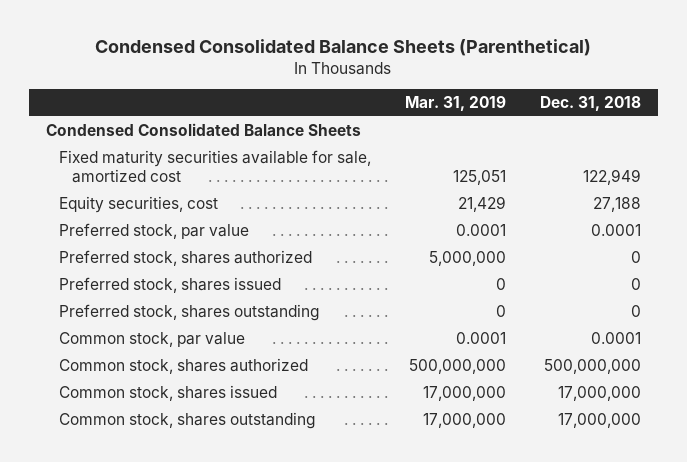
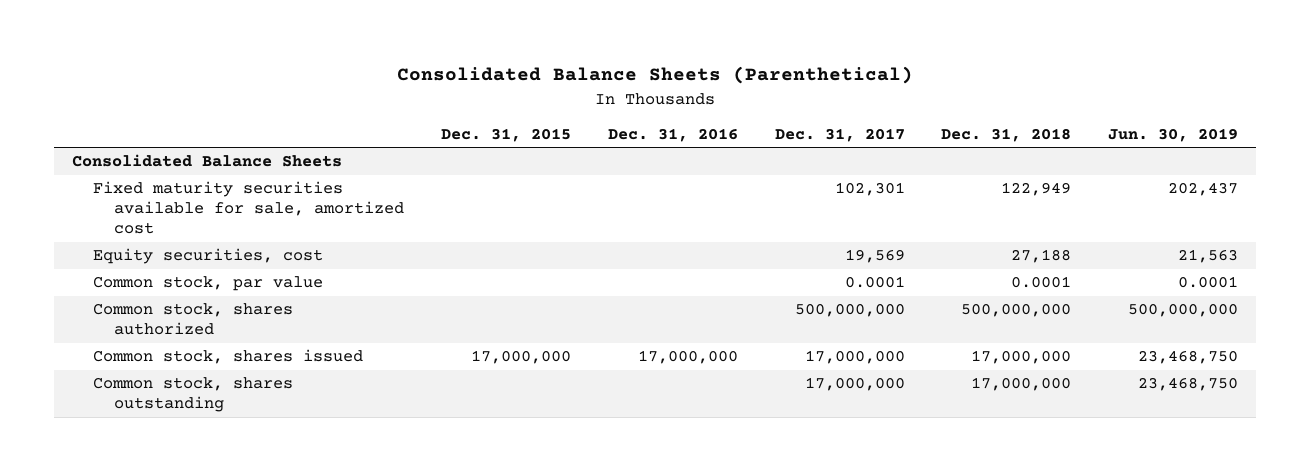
[95,38,592,56] Condensed Consolidated Balance Sheets (Parenthetical) -> [397,66,914,85] Consolidated Balance Sheets (Parenthetical)
[404,95,506,111] Mar. 31, 2019 -> none
none -> [441,127,572,142] Dec. 31, 2015
none -> [607,127,738,142] Dec. 31, 2016
none -> [774,127,905,142] Dec. 31, 2017
none -> [1107,127,1238,142] Jun. 30, 2019
[45,122,361,136] Condensed Consolidated Balance Sheets -> [72,154,343,168] Consolidated Balance Sheets
[58,222,249,239] Preferred stock, par value -> none
[58,249,312,266] Preferred stock, shares authorized -> none
[58,276,281,293] Preferred stock, shares issued -> none
[58,303,320,321] Preferred stock, shares outstanding -> none

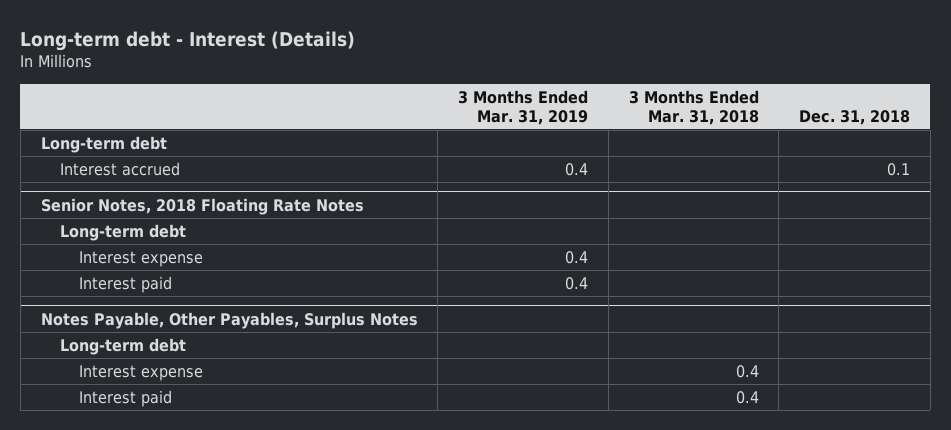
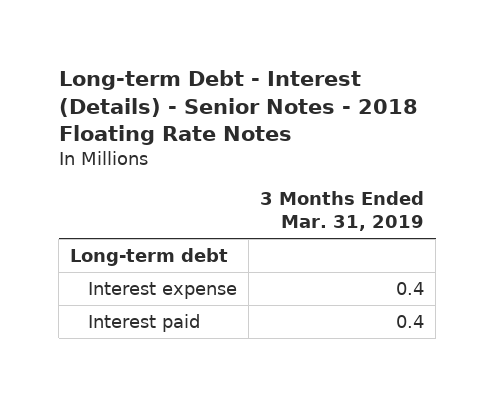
[20,30,356,51] Long-term debt - Interest (Details) -> [58,70,418,145] Long-term Debt - Interest (Details) - Senior Notes - 2018 Floating Rate Notes
[628,89,759,125] 3 Months Ended Mar. 31, 2018 -> none
[799,109,911,125] Dec. 31, 2018 -> none
[59,161,180,176] Interest accrued -> none
[40,197,364,215] Senior Notes, 2018 Floating Rate Notes -> none
[59,223,186,241] Long-term debt -> none
[40,311,418,329] Notes Payable, Other Payables, Surplus Notes -> none
[59,337,186,355] Long-term debt -> none
[78,364,203,381] Interest expense -> none
[78,389,172,407] Interest paid -> none

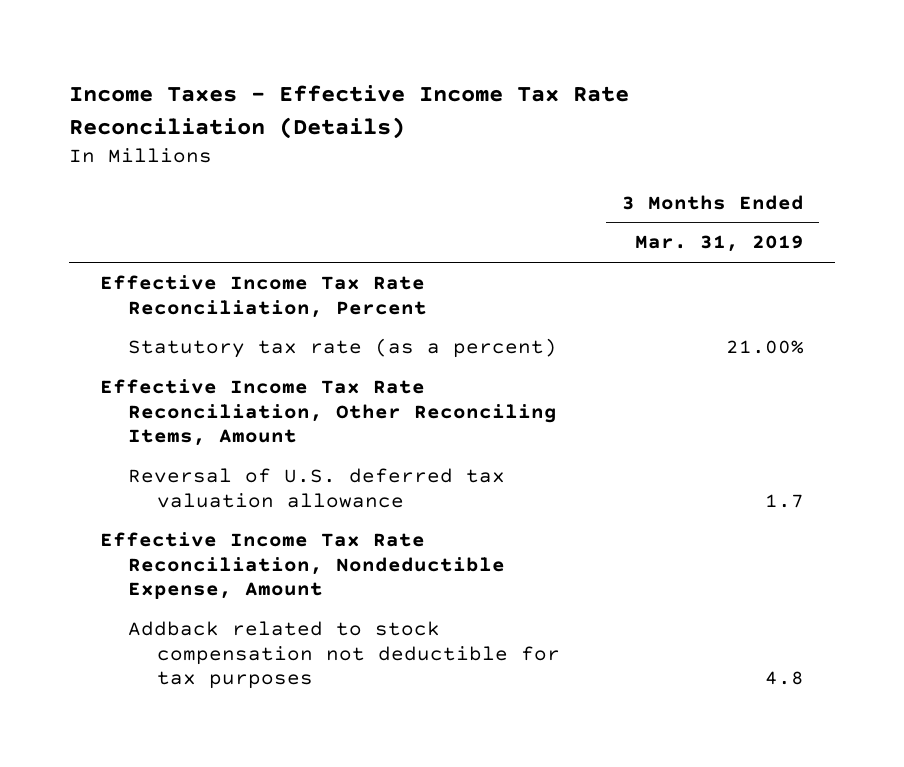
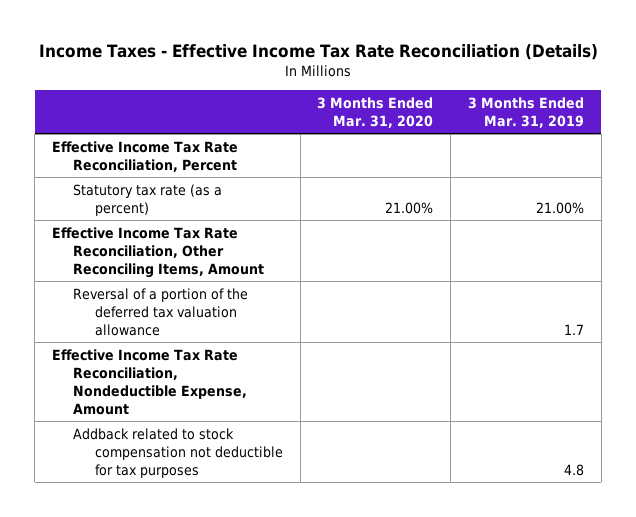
none -> [317,96,434,128] 3 Months Ended Mar. 31, 2020
[128,468,506,508] Reversal of U.S. deferred tax valuation allowance -> [73,287,249,336] Reversal of a portion of the deferred tax valuation allowance

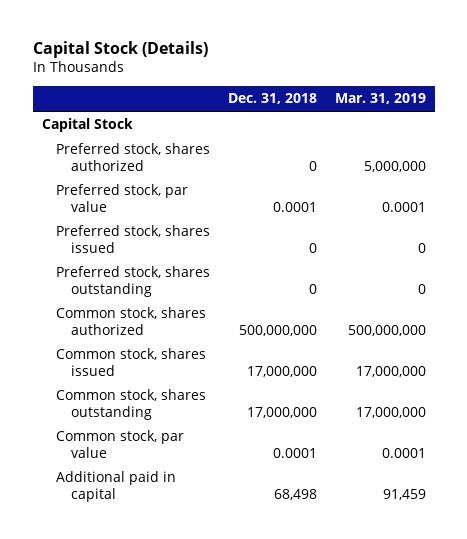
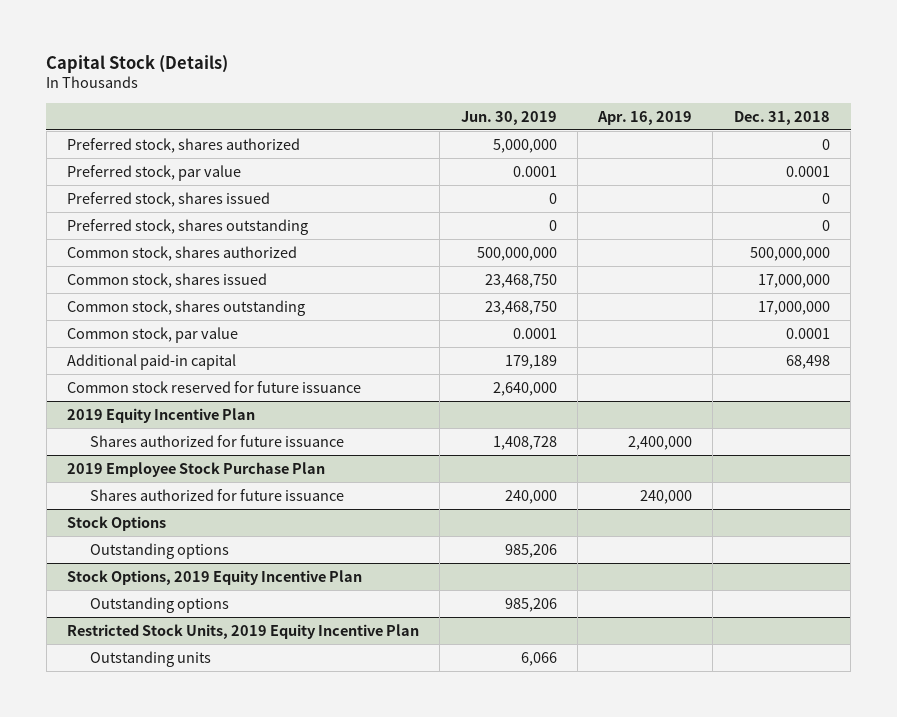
[334,93,426,105] Mar. 31, 2019 -> none
none -> [460,110,557,125] Jun. 30, 2019
none -> [597,110,693,125] Apr. 16, 2019
[41,118,133,133] Capital Stock -> none
[56,471,177,502] Additional paid in capital -> [67,353,237,370] Additional paid-in capital
none -> [67,380,362,393] Common stock reserved for future issuance
none -> [67,407,256,423] 2019 Equity Incentive Plan
none -> [89,434,344,447] Shares authorized for future issuance
none -> [67,461,326,477] 2019 Employee Stock Purchase Plan
none -> [89,488,344,501] Shares authorized for future issuance
none -> [67,515,167,531] Stock Options
none -> [89,542,229,559] Outstanding options
none -> [67,569,363,585] Stock Options, 2019 Equity Incentive Plan
none -> [89,596,229,613] Outstanding options
none -> [67,623,420,639] Restricted Stock Units, 2019 Equity Incentive Plan
none -> [89,650,211,667] Outstanding units

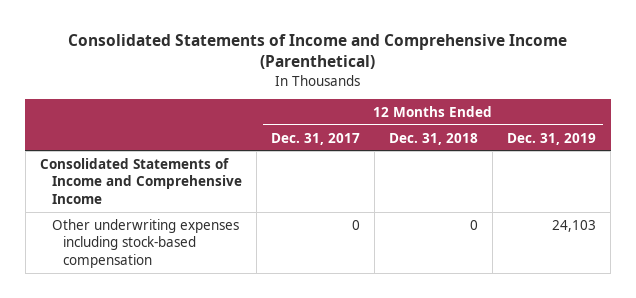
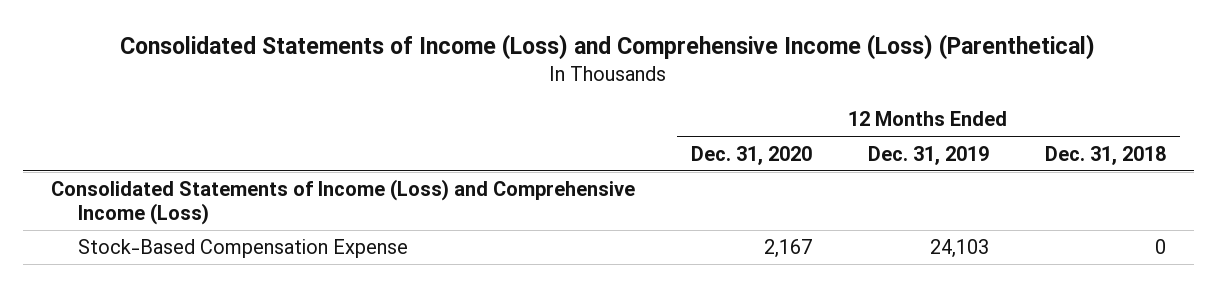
[67,34,567,70] Consolidated Statements of Income and Comprehensive Income (Parenthetical) -> [120,34,1096,61] Consolidated Statements of Income (Loss) and Comprehensive Income (Loss) (Parenthetical)
[270,132,360,145] Dec. 31, 2017 -> none
none -> [690,145,812,165] Dec. 31, 2020
[39,157,242,204] Consolidated Statements of Income and Comprehensive Income -> [50,179,635,225] Consolidated Statements of Income (Loss) and Comprehensive Income (Loss)
[51,218,239,268] Other underwriting expenses including stock-based compensation -> [77,239,408,259] Stock-Based Compensation Expense

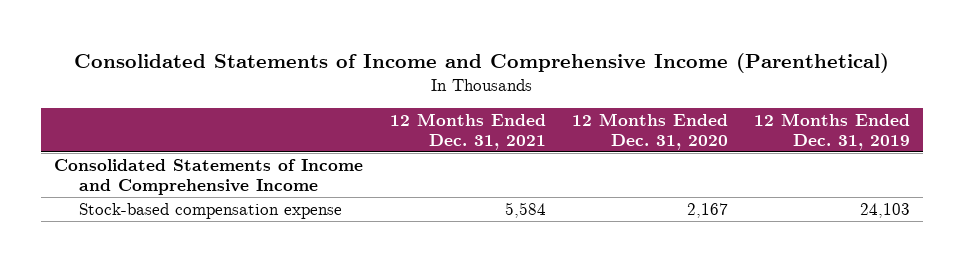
[120,34,1096,61] Consolidated Statements of Income (Loss) and Comprehensive Income (Loss) (Parenthetical) -> [74,52,890,73] Consolidated Statements of Income and Comprehensive Income (Parenthetical)
[1044,145,1166,165] Dec. 31, 2018 -> none
none -> [389,112,546,150] 12 Months Ended Dec. 31, 2021
[50,179,635,225] Consolidated Statements of Income (Loss) and Comprehensive Income (Loss) -> [54,158,364,195] Consolidated Statements of Income and Comprehensive Income
[77,239,408,259] Stock-Based Compensation Expense -> [79,202,343,219] Stock-based compensation expense

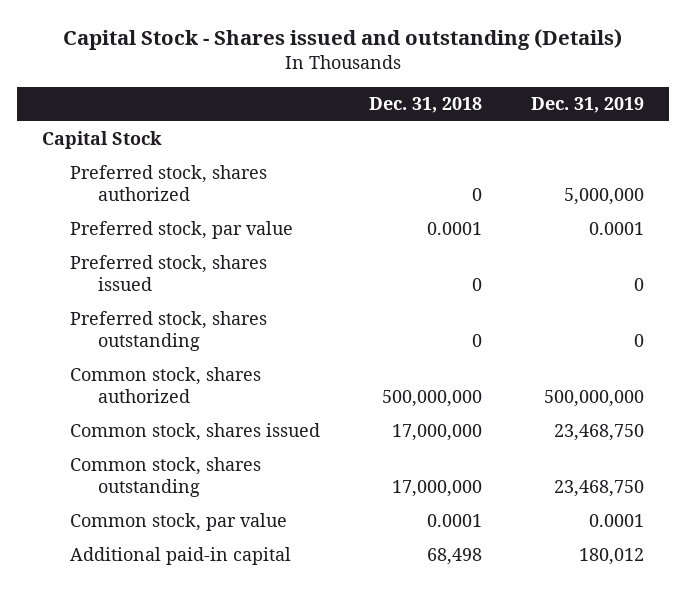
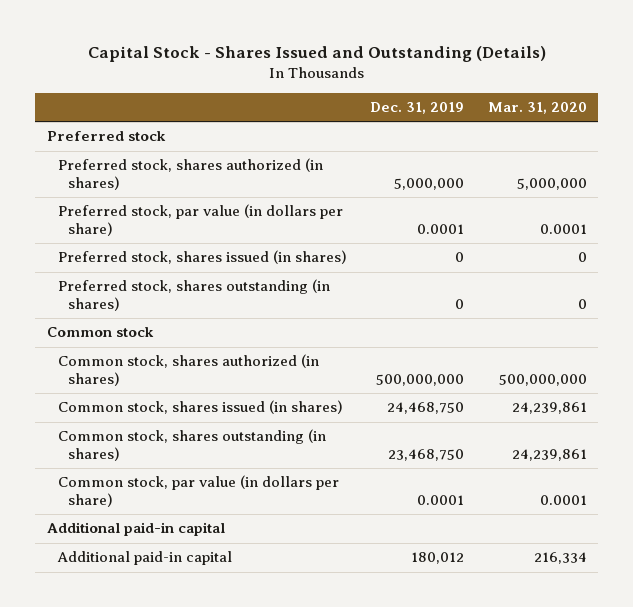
[63,28,623,50] Capital Stock - Shares issued and outstanding (Details) -> [87,45,546,62] Capital Stock - Shares Issued and Outstanding (Details)
[369,96,483,113] Dec. 31, 2018 -> none
none -> [487,102,587,115] Mar. 31, 2020
[41,131,162,150] Capital Stock -> none
none -> [46,131,166,142] Preferred stock
[69,165,267,202] Preferred stock, shares authorized -> [57,158,323,191] Preferred stock, shares authorized (in shares)
[69,221,293,240] Preferred stock, par value -> [57,204,343,237] Preferred stock, par value (in dollars per share)
[69,255,267,292] Preferred stock, shares issued -> [57,250,347,265] Preferred stock, shares issued (in shares)
[69,311,267,352] Preferred stock, shares outstanding -> [57,279,330,312] Preferred stock, shares outstanding (in shares)
none -> [46,327,154,338] Common stock
[69,367,261,404] Common stock, shares authorized -> [57,354,319,387] Common stock, shares authorized (in shares)
[69,423,320,442] Common stock, shares issued -> [57,400,343,415] Common stock, shares issued (in shares)
[554,424,645,442] 23,468,750 -> [387,402,465,415] 24,468,750
[69,457,261,498] Common stock, shares outstanding -> [57,429,326,462] Common stock, shares outstanding (in shares)
[69,513,287,532] Common stock, par value -> [57,475,339,508] Common stock, par value (in dollars per share)
none -> [46,522,225,537] Additional paid-in capital

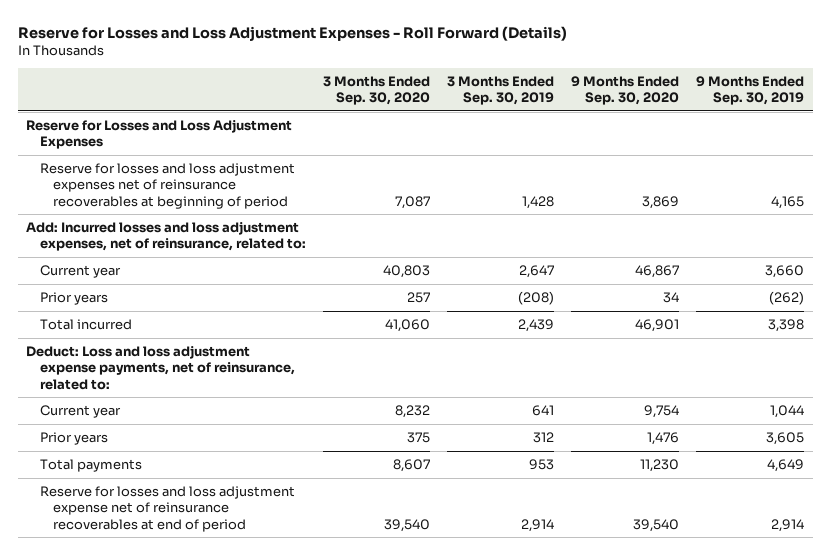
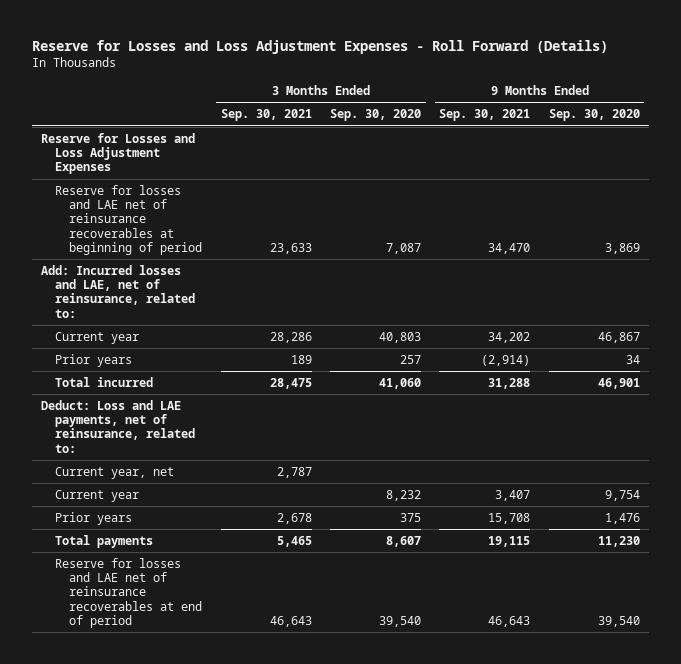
[446,75,554,106] 3 Months Ended Sep. 30, 2019 -> none
[696,75,805,106] 9 Months Ended Sep. 30, 2019 -> none
none -> [220,109,312,122] Sep. 30, 2021
none -> [439,109,531,122] Sep. 30, 2021
[39,162,295,209] Reserve for losses and loss adjustment expenses net of reinsurance recoverables at beginning of period -> [55,185,203,255] Reserve for losses and LAE net of reinsurance recoverables at beginning of period
[26,220,306,252] Add: Incurred losses and loss adjustment expenses, net of reinsurance, related to: -> [40,265,196,318] Add: Incurred losses and LAE, net of reinsurance, related to:
[26,344,295,390] Deduct: Loss and loss adjustment expense payments, net of reinsurance, related to: -> [40,400,196,453] Deduct: Loss and LAE payments, net of reinsurance, related to:
none -> [55,467,175,480] Current year, net
[39,485,295,532] Reserve for losses and loss adjustment expense net of reinsurance recoverables at end of period -> [55,558,203,628] Reserve for losses and LAE net of reinsurance recoverables at end of period

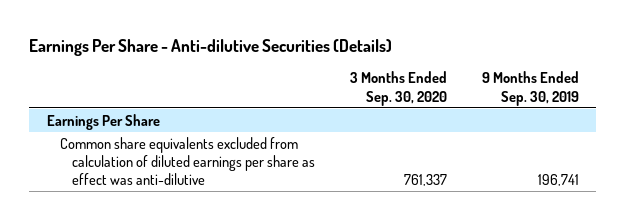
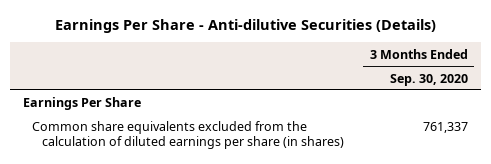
[481,71,579,106] 9 Months Ended Sep. 30, 2019 -> none
[59,136,316,186] Common share equivalents excluded from calculation of diluted earnings per share as effect was anti-dilutive -> [32,121,344,150] Common share equivalents excluded from the calculation of diluted earnings per share (in shares)

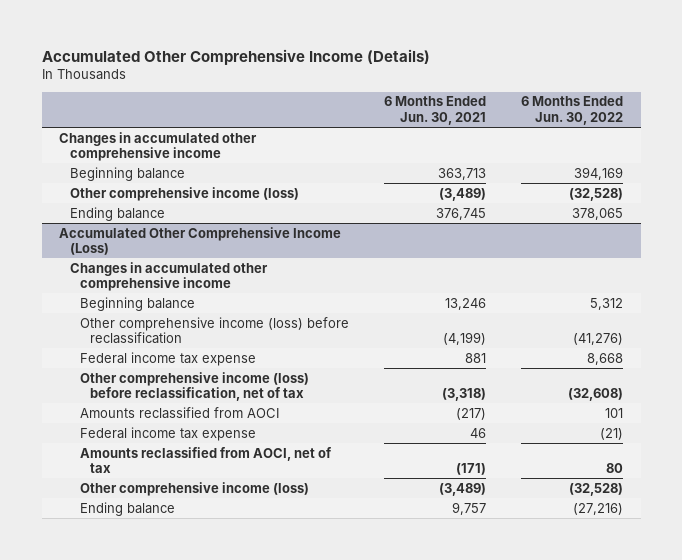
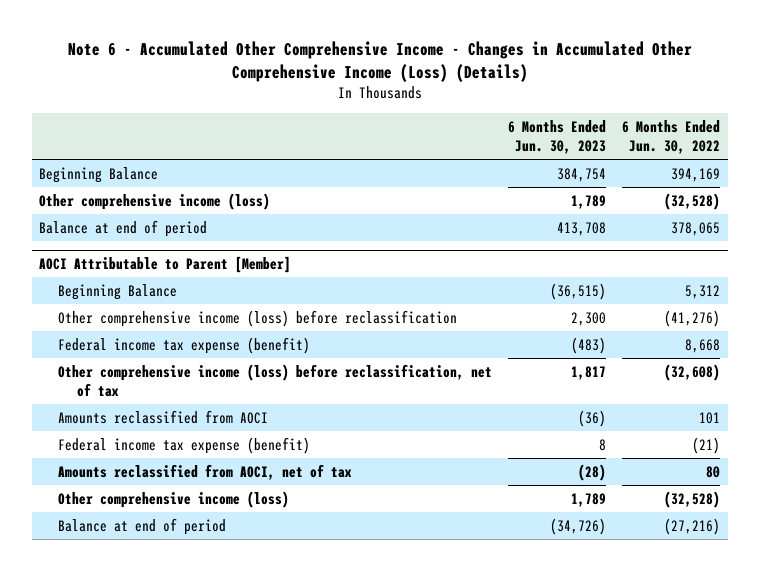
[41,48,430,65] Accumulated Other Comprehensive Income (Details) -> [67,40,692,83] Note 6 - Accumulated Other Comprehensive Income - Changes in Accumulated Other Comprehensive Income (Loss) (Details)
[384,96,487,125] 6 Months Ended Jun. 30, 2021 -> none
none -> [507,119,606,155] 6 Months Ended Jun. 30, 2023
[59,131,258,162] Changes in accumulated other comprehensive income -> none
[69,166,185,181] Beginning balance -> [39,166,159,183] Beginning Balance
[69,261,268,292] Changes in accumulated other comprehensive income -> none
[69,206,165,221] Ending balance -> [39,219,208,237] Balance at end of period
[59,226,342,256] Accumulated Other Comprehensive Income (Loss) -> [39,256,292,274] AOCI Attributable to Parent [Member]
[80,296,196,311] Beginning balance -> [58,283,178,300] Beginning Balance
[80,351,257,366] Federal income tax expense -> [58,336,311,354] Federal income tax expense (benefit)
[80,426,257,441] Federal income tax expense -> [58,436,311,454] Federal income tax expense (benefit)
[80,501,176,516] Ending balance -> [58,517,227,535] Balance at end of period

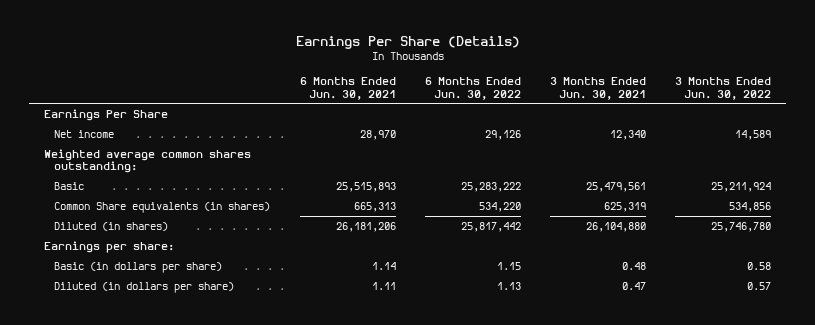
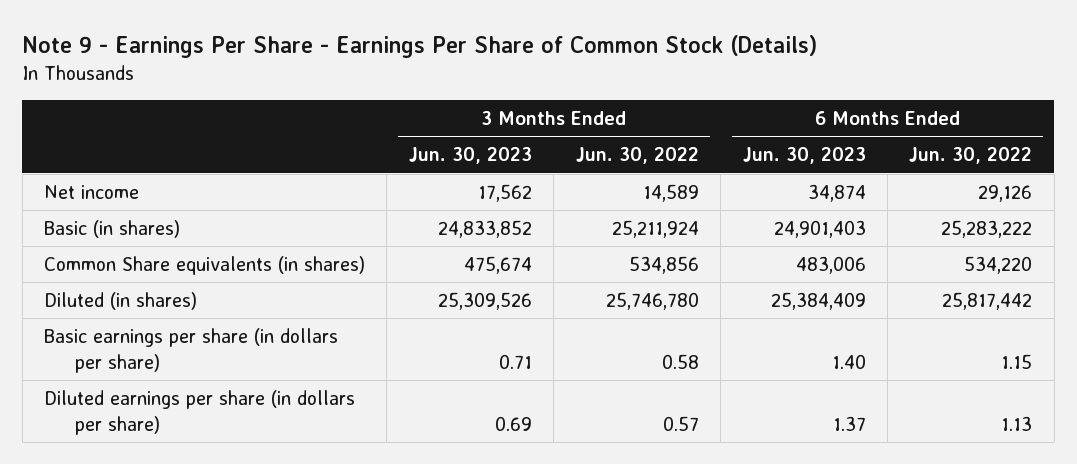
[295,36,520,50] Earnings Per Share (Details) -> [22,35,818,59] Note 9 - Earnings Per Share - Earnings Per Share of Common Stock (Details)
[299,76,396,100] 6 Months Ended Jun. 30, 2021 -> none
[550,76,647,100] 3 Months Ended Jun. 30, 2021 -> none
none -> [408,147,532,165] Jun. 30, 2023
none -> [742,147,866,165] Jun. 30, 2023
[44,108,169,121] Earnings Per Share -> none
[44,148,252,174] Weighted average common shares outstanding: -> none
[54,181,85,190] Basic -> [44,219,181,238] Basic (in shares)
[44,240,175,253] Earnings per share: -> none
[54,261,223,273] Basic (in dollars per share) -> [44,327,339,373] Basic earnings per share (in dollars per share)
[54,281,235,293] Diluted (in dollars per share) -> [44,389,356,435] Diluted earnings per share (in dollars per share)

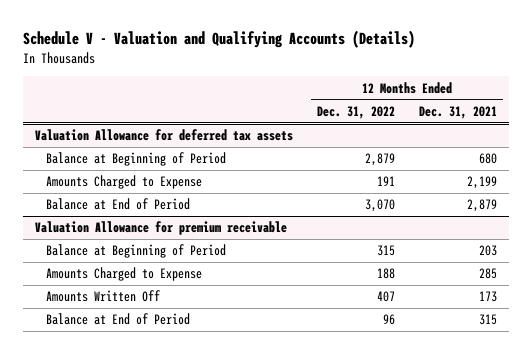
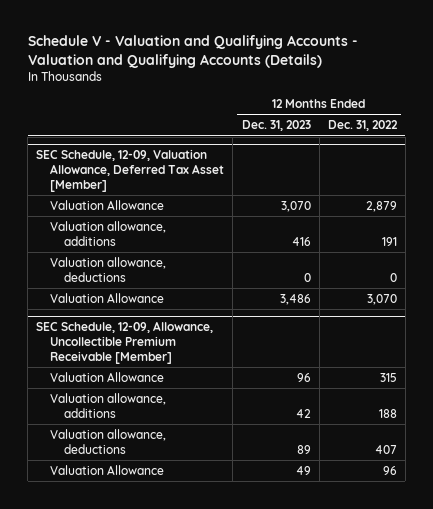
[22,30,415,49] Schedule V - Valuation and Qualifying Accounts (Details) -> [27,35,358,69] Schedule V - Valuation and Qualifying Accounts - Valuation and Qualifying Accounts (Details)
[419,106,498,120] Dec. 31, 2021 -> none
none -> [241,120,311,132] Dec. 31, 2023
[45,290,160,303] Amounts Written Off -> none
[34,129,293,142] Valuation Allowance for deferred tax assets -> [36,149,225,193] SEC Schedule, 12-09, Valuation Allowance, Deferred Tax Asset [Member]
[45,152,226,167] Balance at Beginning of Period -> [50,199,165,210] Valuation Allowance
[45,175,202,190] Amounts Charged to Expense -> [50,220,167,246] Valuation allowance, additions
none -> [50,256,167,282] Valuation allowance, deductions
[45,198,190,211] Balance at End of Period -> [50,292,165,303] Valuation Allowance
[34,221,287,236] Valuation Allowance for premium receivable -> [36,321,214,365] SEC Schedule, 12-09, Allowance, Uncollectible Premium Receivable [Member]
[45,244,226,259] Balance at Beginning of Period -> [50,371,165,382] Valuation Allowance
[45,267,202,282] Amounts Charged to Expense -> [50,392,167,418] Valuation allowance, additions
none -> [50,428,167,454] Valuation allowance, deductions
[45,313,190,326] Balance at End of Period -> [50,464,165,475] Valuation Allowance

